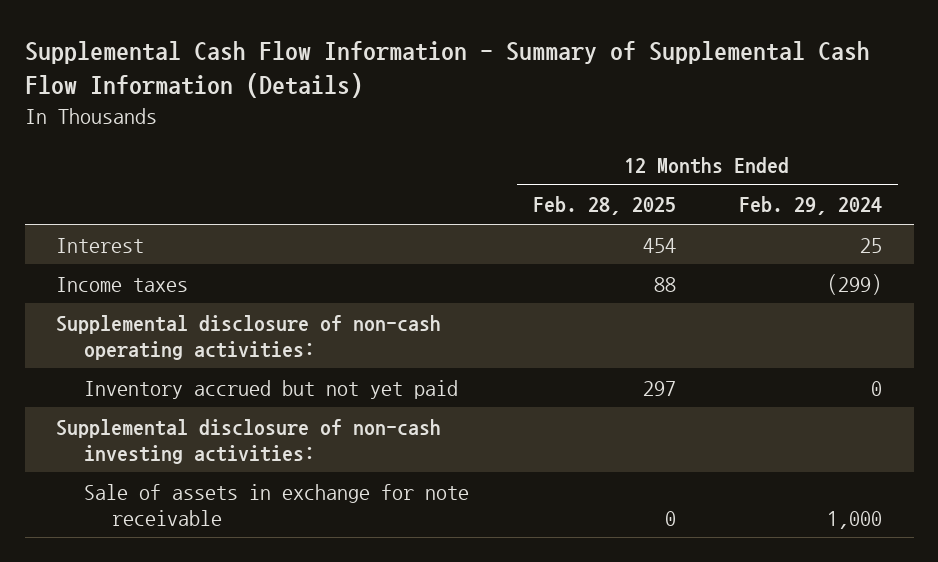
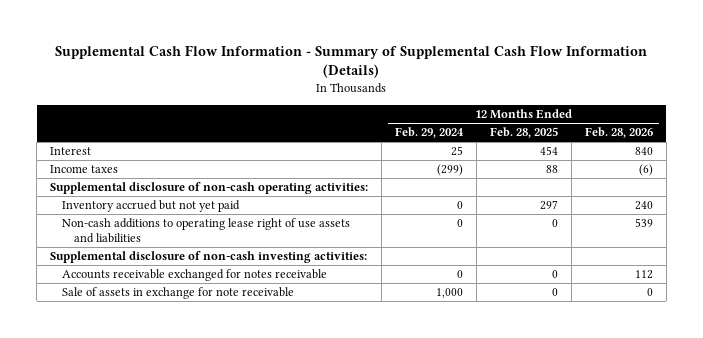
none -> [584,127,653,139] Feb. 28, 2026
none -> [62,218,351,243] Non-cash additions to operating lease right of use assets and liabilities
none -> [62,269,328,282] Accounts receivable exchanged for notes receivable

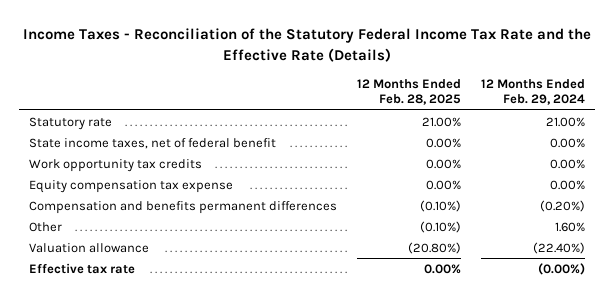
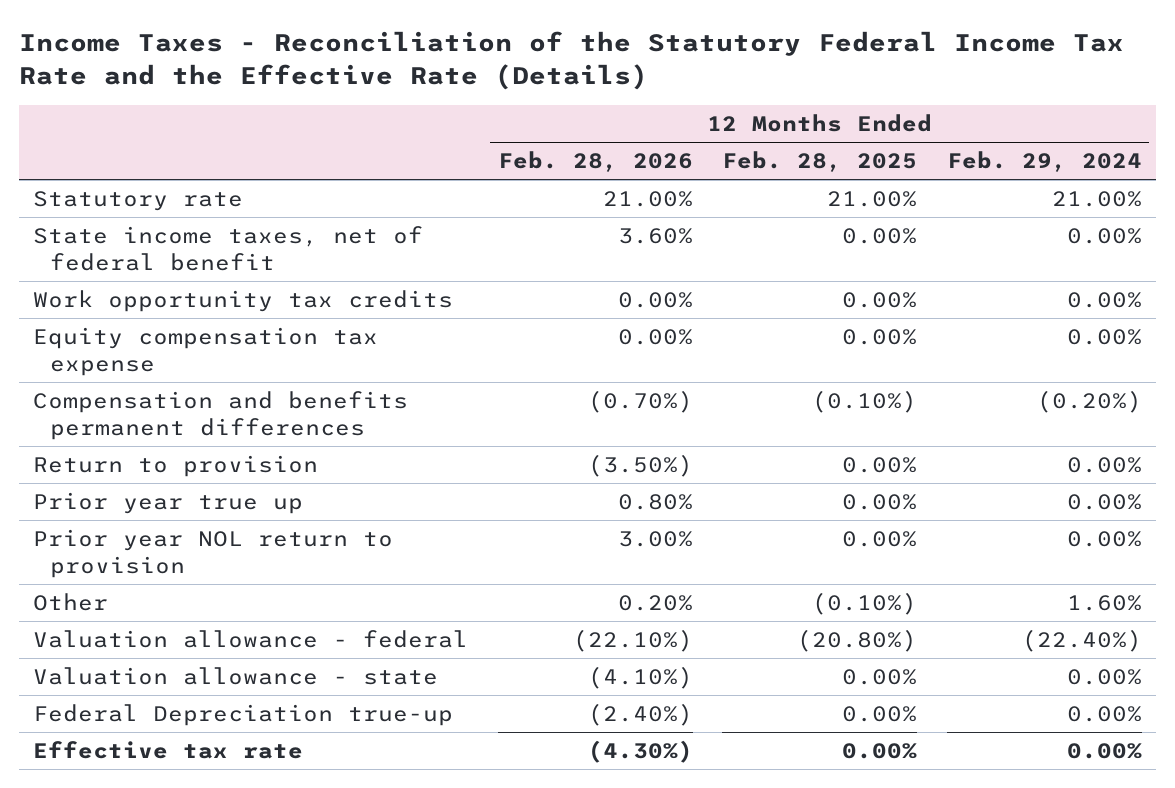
none -> [497,151,693,173] Feb. 28, 2026
none -> [33,454,319,477] Return to provision
none -> [33,491,304,514] Prior year true up
none -> [33,528,394,578] Prior year NOL return to provision
[28,242,149,253] Valuation allowance -> [33,629,469,648] Valuation allowance - federal
none -> [33,666,439,685] Valuation allowance - state
none -> [33,703,454,726] Federal Depreciation true-up
[538,262,586,275] (0.00%) -> [1066,742,1142,759] 0.00%

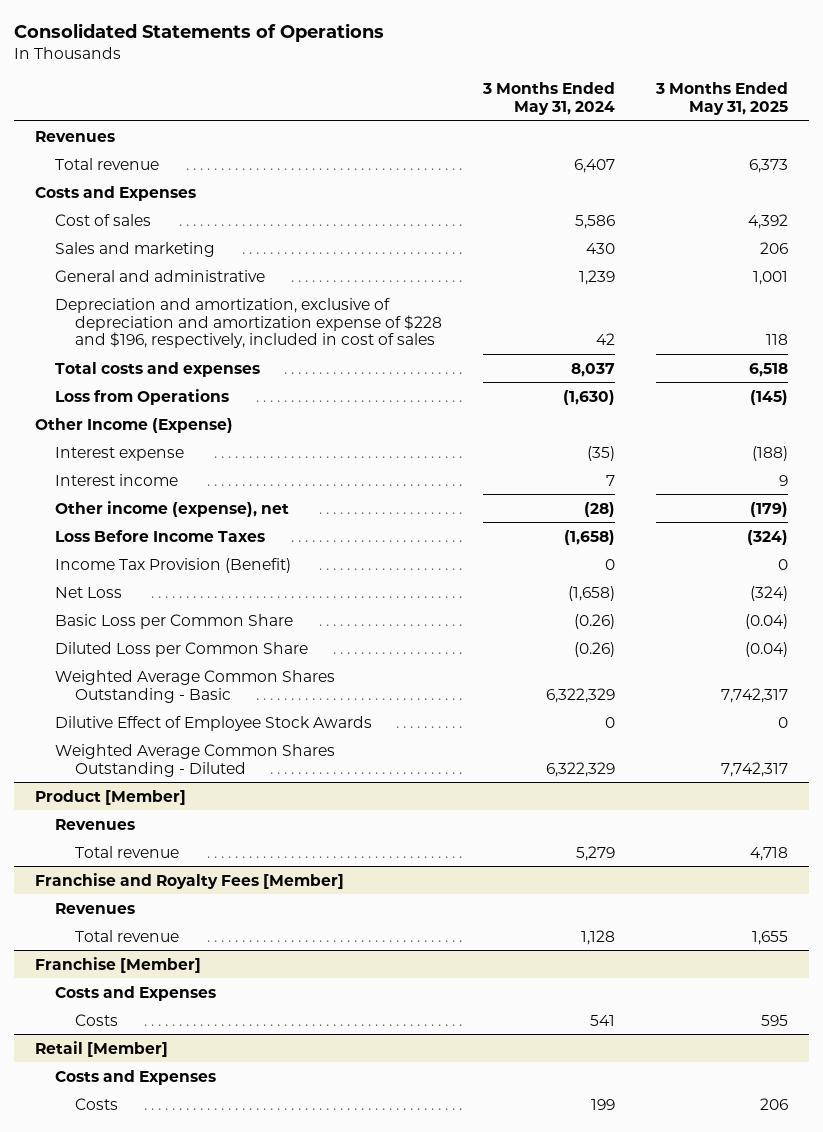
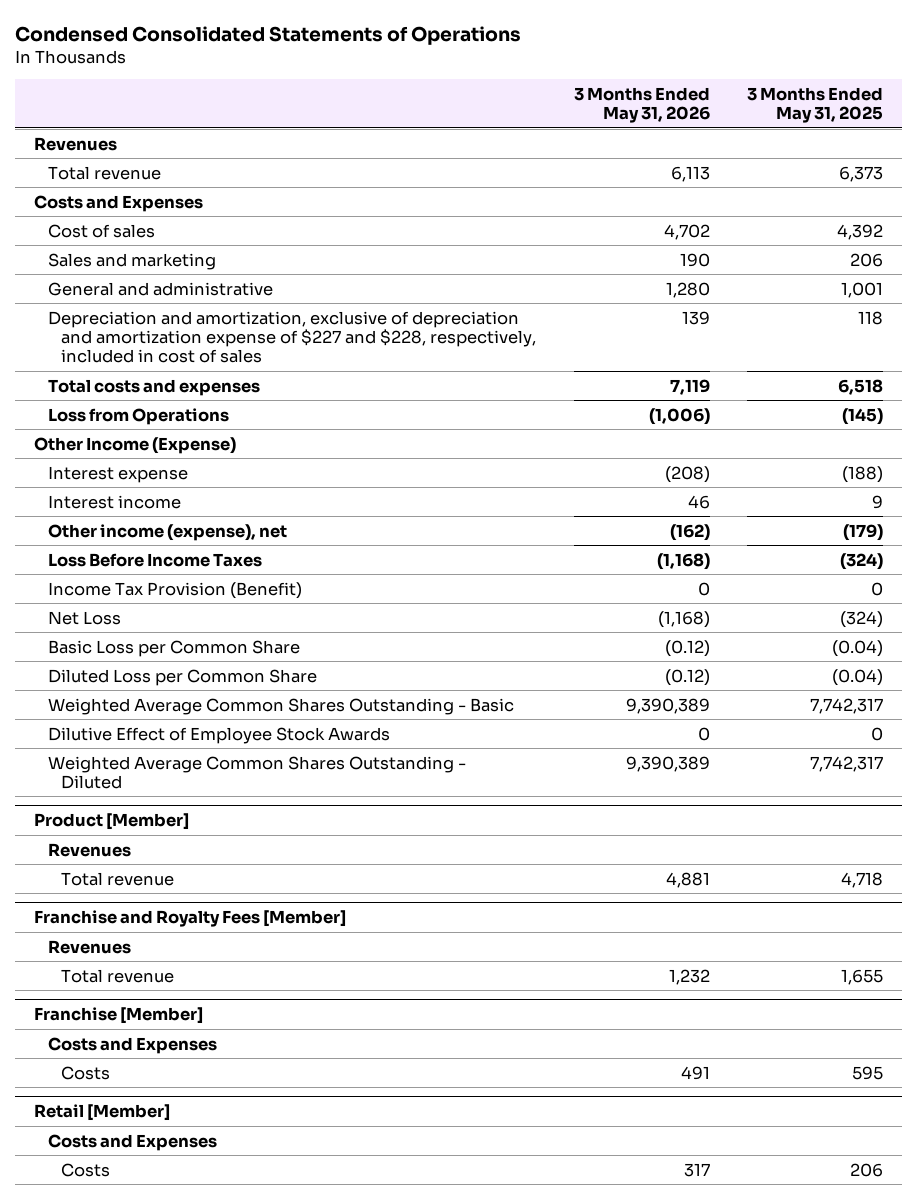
[14,23,385,43] Consolidated Statements of Operations -> [15,25,522,45] Condensed Consolidated Statements of Operations
[481,82,615,116] 3 Months Ended May 31, 2024 -> none
none -> [573,87,710,124] 3 Months Ended May 31, 2026
[54,297,442,349] Depreciation and amortization, exclusive of depreciation and amortization expense of $228 and $196, respectively, included in cost of sales -> [47,310,537,364] Depreciation and amortization, exclusive of depreciation and amortization expense of $227 and $228, respectively, included in cost of sales

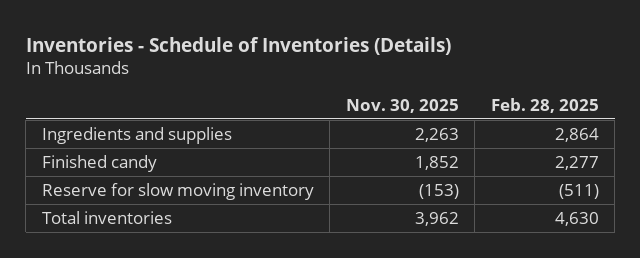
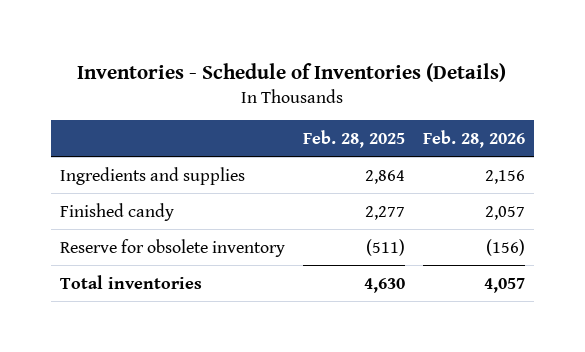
[345,98,459,113] Nov. 30, 2025 -> none
none -> [422,129,525,148] Feb. 28, 2026
[41,182,314,200] Reserve for slow moving inventory -> [59,238,285,257] Reserve for obsolete inventory

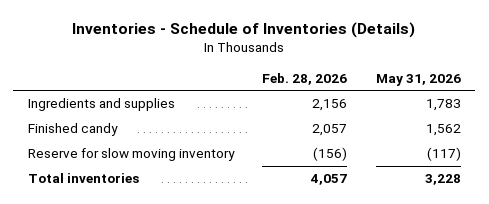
[302,129,405,148] Feb. 28, 2025 -> none
none -> [375,73,461,86] May 31, 2026
[59,238,285,257] Reserve for obsolete inventory -> [27,148,235,162] Reserve for slow moving inventory

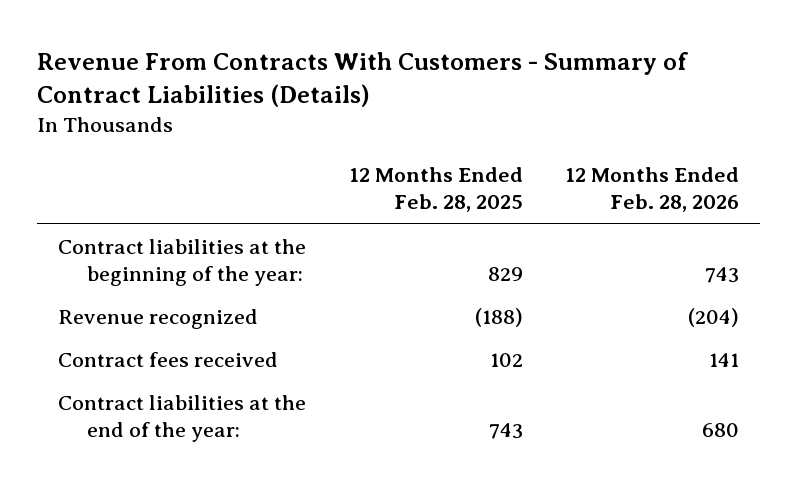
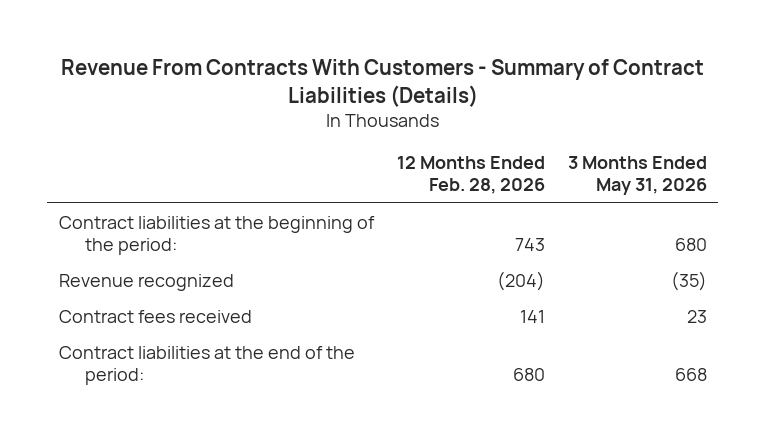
[348,167,523,213] 12 Months Ended Feb. 28, 2025 -> none
none -> [567,156,707,196] 3 Months Ended May 31, 2026
[58,238,307,287] Contract liabilities at the beginning of the year: -> [58,215,375,255] Contract liabilities at the beginning of the period:
[58,394,307,443] Contract liabilities at the end of the year: -> [58,345,355,385] Contract liabilities at the end of the period:

